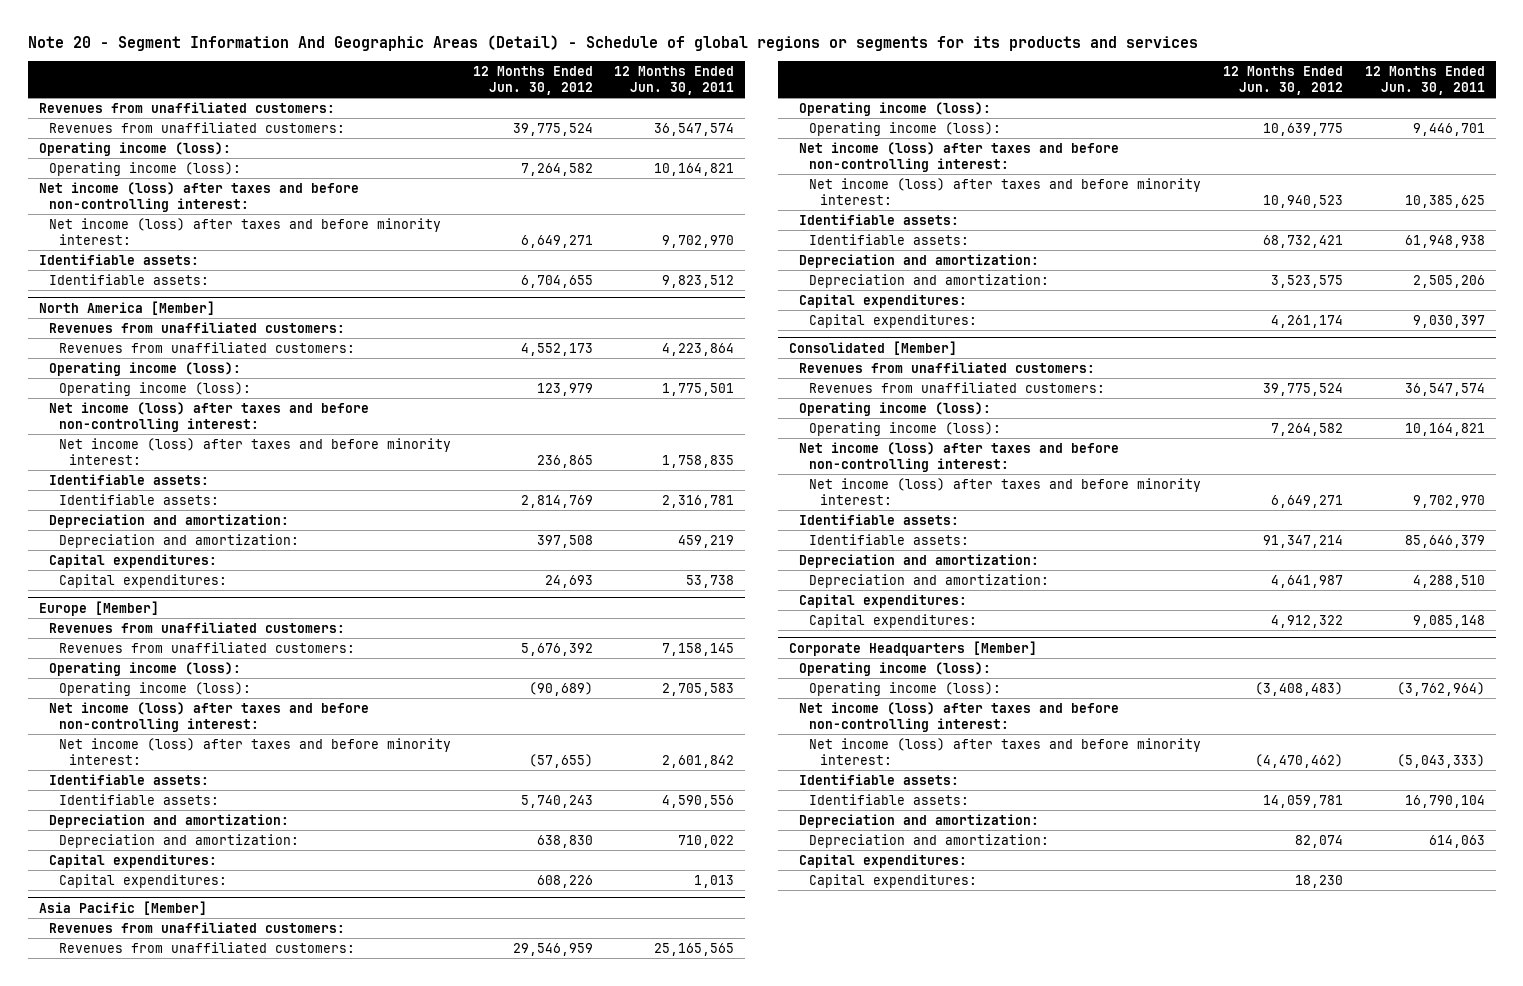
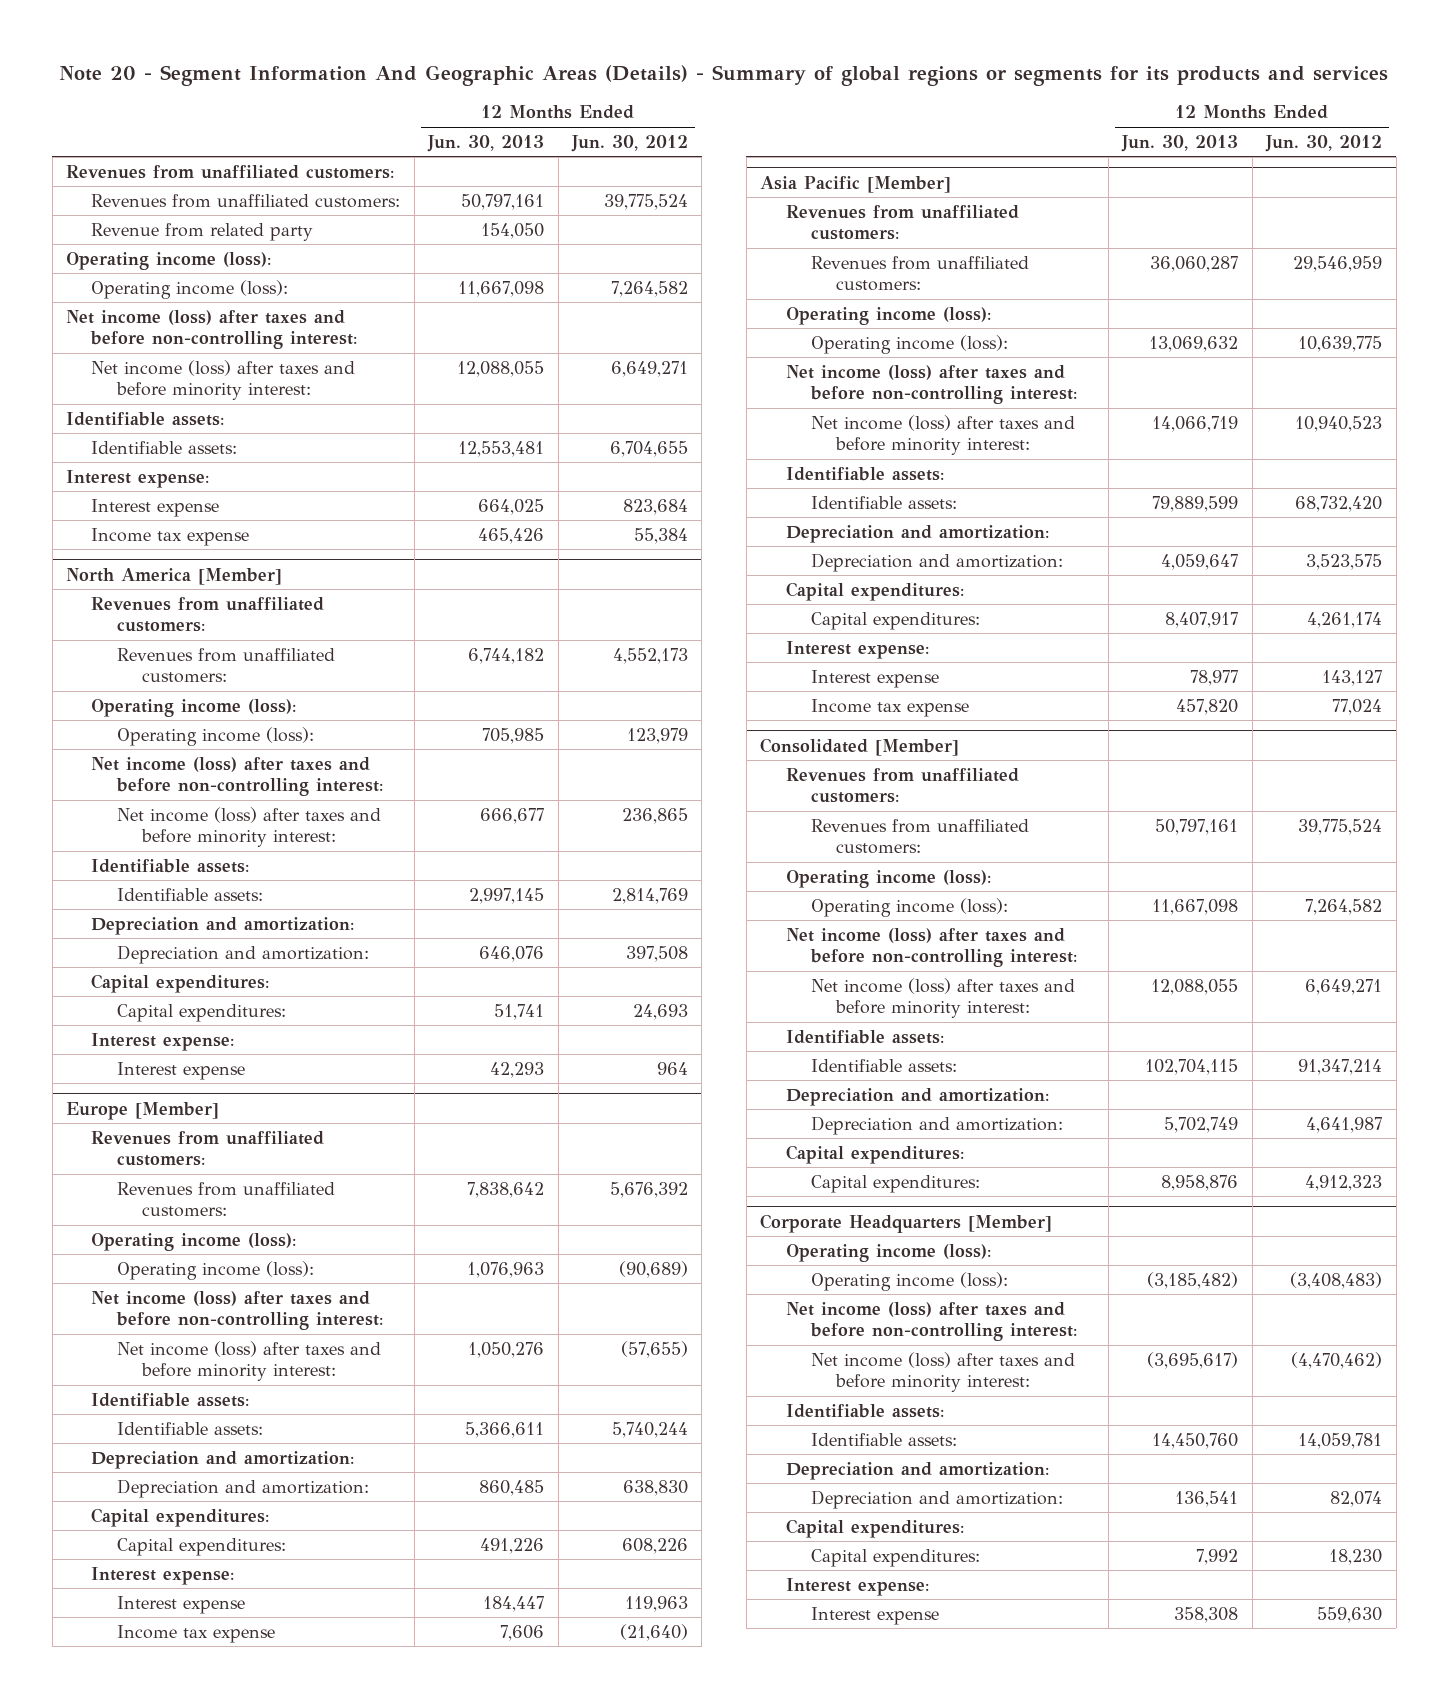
[27,35,1198,52] Note 20 - Segment Information And Geographic Areas (Detail) - Schedule of global regions or segments for its products and services -> [59,64,1389,86] Note 20 - Segment Information And Geographic Areas (Details) - Summary of global regions or segments for its products and services
[614,66,735,95] 12 Months Ended Jun. 30, 2011 -> none
none -> [427,134,545,152] Jun. 30, 2013
none -> [91,222,314,241] Revenue from related party
none -> [66,469,210,488] Interest expense:
none -> [91,498,220,517] Interest expense
none -> [91,527,250,546] Income tax expense
none -> [91,1032,235,1051] Interest expense:
none -> [116,1061,245,1080] Interest expense
[520,794,593,808] 5,740,243 -> [611,1421,688,1438] 5,740,244
none -> [91,1566,235,1585] Interest expense:
none -> [116,1595,245,1614] Interest expense
none -> [116,1624,275,1643] Income tax expense
[1263,234,1344,248] 68,732,421 -> [1295,495,1383,512] 68,732,420
none -> [785,640,929,659] Interest expense:
none -> [810,669,939,688] Interest expense
none -> [810,698,969,717] Income tax expense
[1271,614,1344,628] 4,912,322 -> [1305,1174,1383,1191] 4,912,323
none -> [785,1577,929,1596] Interest expense:
none -> [810,1606,939,1625] Interest expense

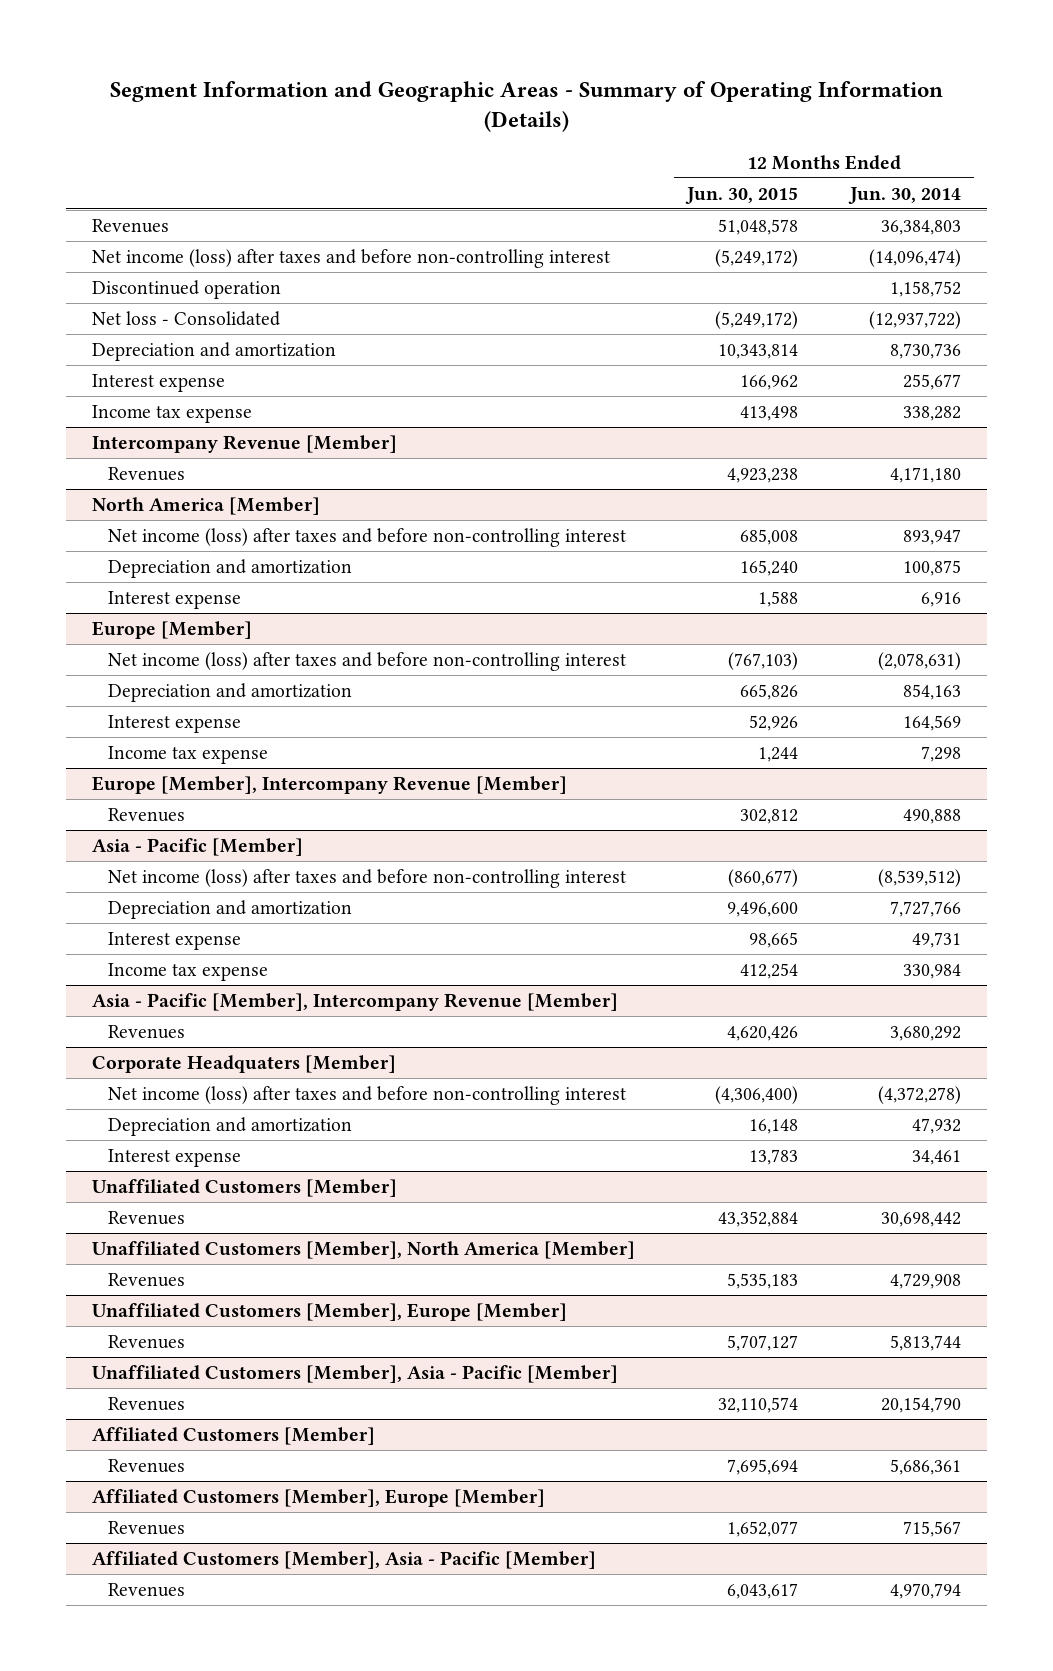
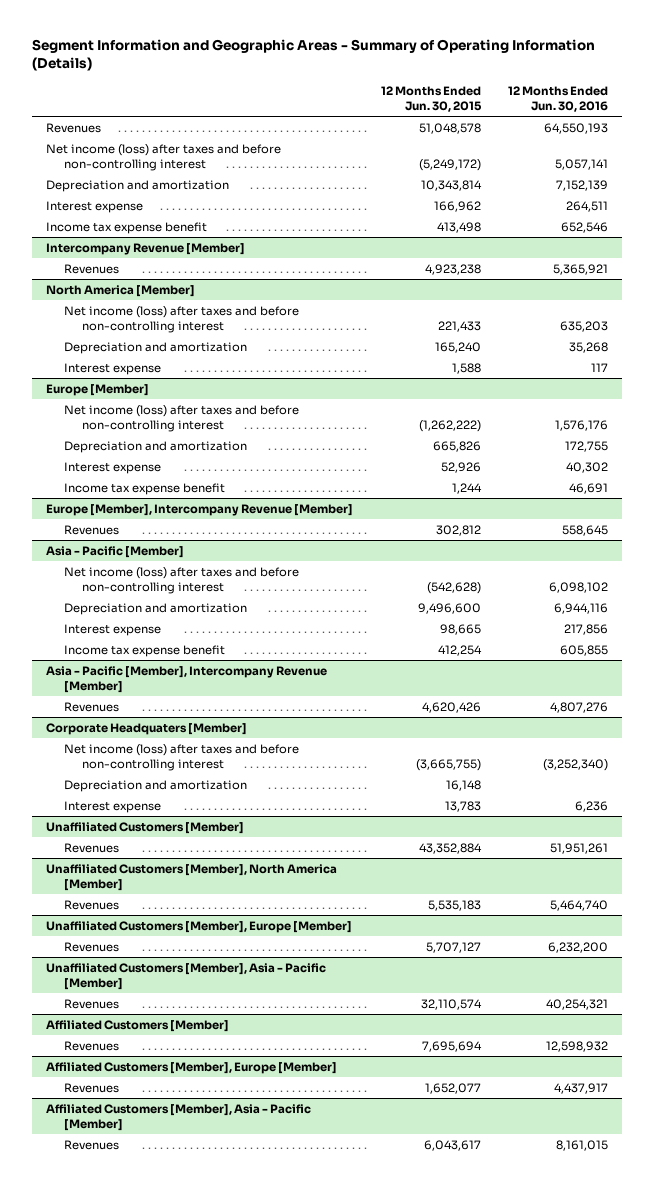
[847,186,961,204] Jun. 30, 2014 -> none
none -> [508,85,609,112] 12 Months Ended Jun. 30, 2016
[92,279,282,299] Discontinued operation -> none
[92,310,281,326] Net loss - Consolidated -> none
[92,404,253,423] Income tax expense -> [46,221,208,234] Income tax expense benefit
[740,528,799,545] 685,008 -> [437,320,481,332] 221,433
[728,651,799,670] (767,103) -> [418,419,481,432] (1,262,222)
[107,745,268,764] Income tax expense -> [64,482,226,495] Income tax expense benefit
[728,868,799,887] (860,677) -> [426,581,481,594] (542,628)
[107,962,268,981] Income tax expense -> [64,644,226,657] Income tax expense benefit
[715,1085,799,1104] (4,306,400) -> [415,758,481,771] (3,665,755)

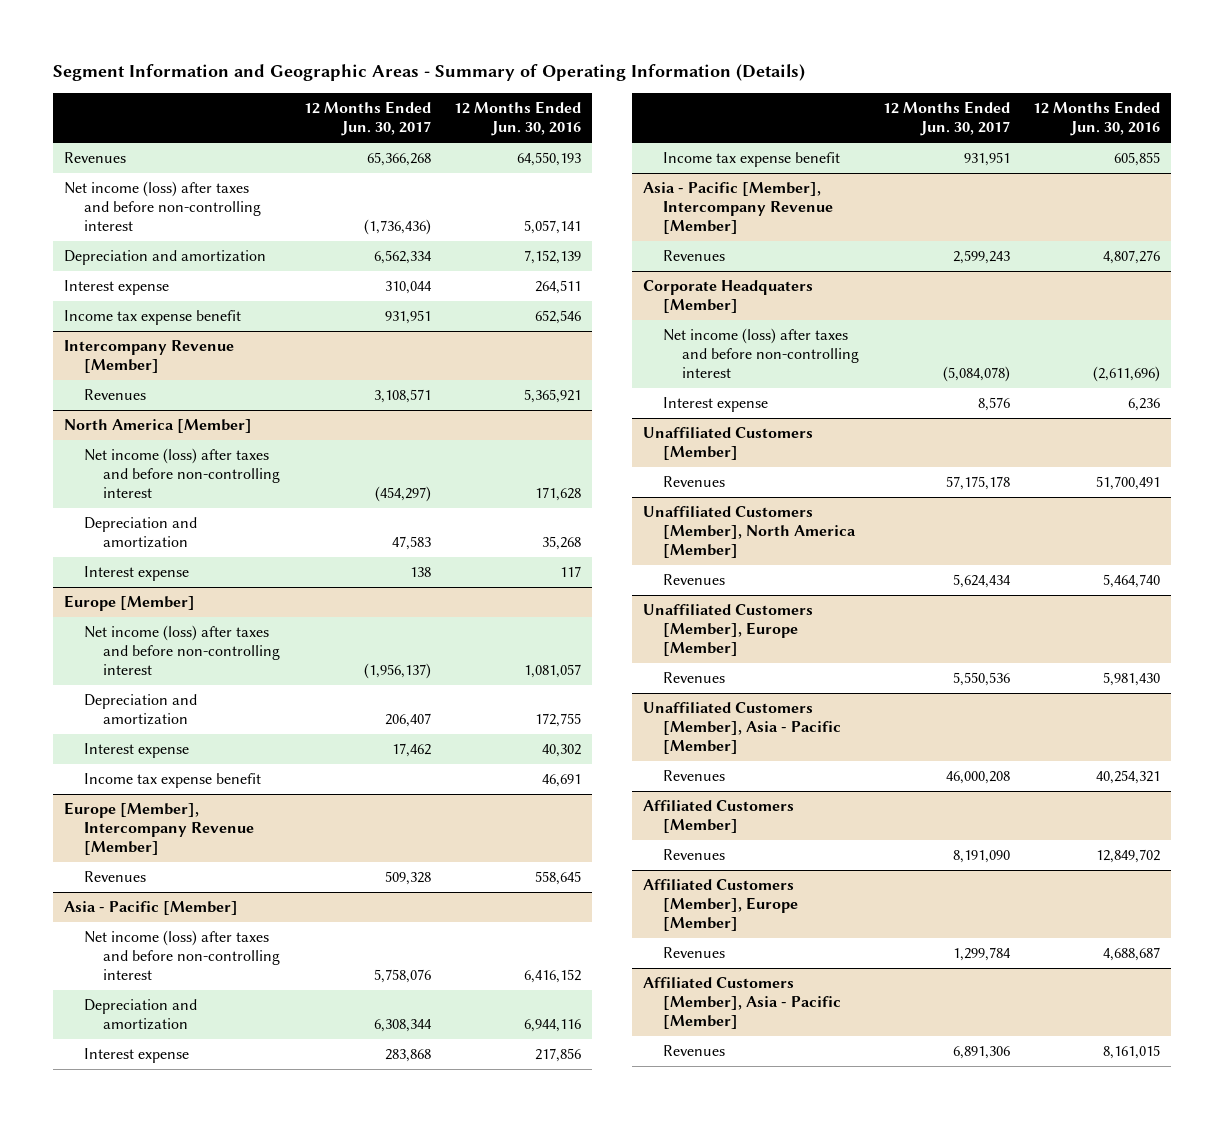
[380,85,482,112] 12 Months Ended Jun. 30, 2015 -> none
none -> [303,101,431,137] 12 Months Ended Jun. 30, 2017
[560,320,609,332] 635,203 -> [534,487,581,502] 171,628
[555,419,609,431] 1,576,176 -> [523,664,581,679] 1,081,057
[549,581,609,593] 6,098,102 -> [523,969,581,984] 6,416,152
[64,779,248,792] Depreciation and amortization -> none
[543,758,609,771] (3,252,340) -> [1092,366,1160,383] (2,611,696)
[550,842,609,854] 51,951,261 -> [1095,476,1160,491] 51,700,491
[548,941,609,953] 6,232,200 -> [1102,672,1160,687] 5,981,430
[546,1040,609,1052] 12,598,932 -> [1095,849,1160,864] 12,849,702
[554,1082,609,1094] 4,437,917 -> [1102,947,1160,962] 4,688,687

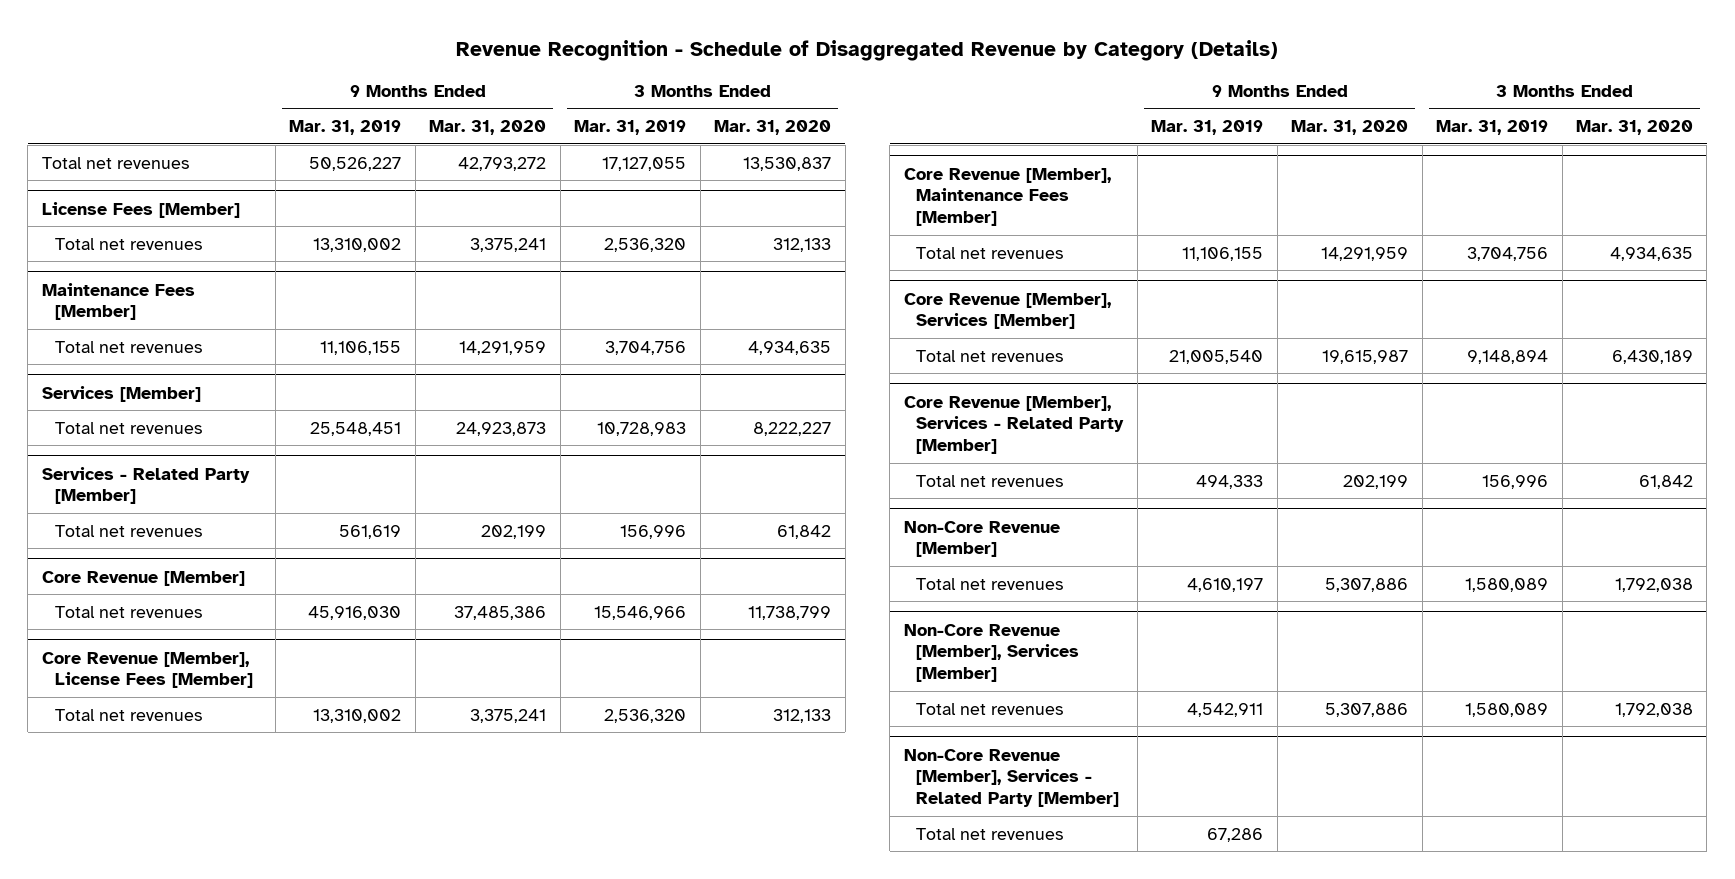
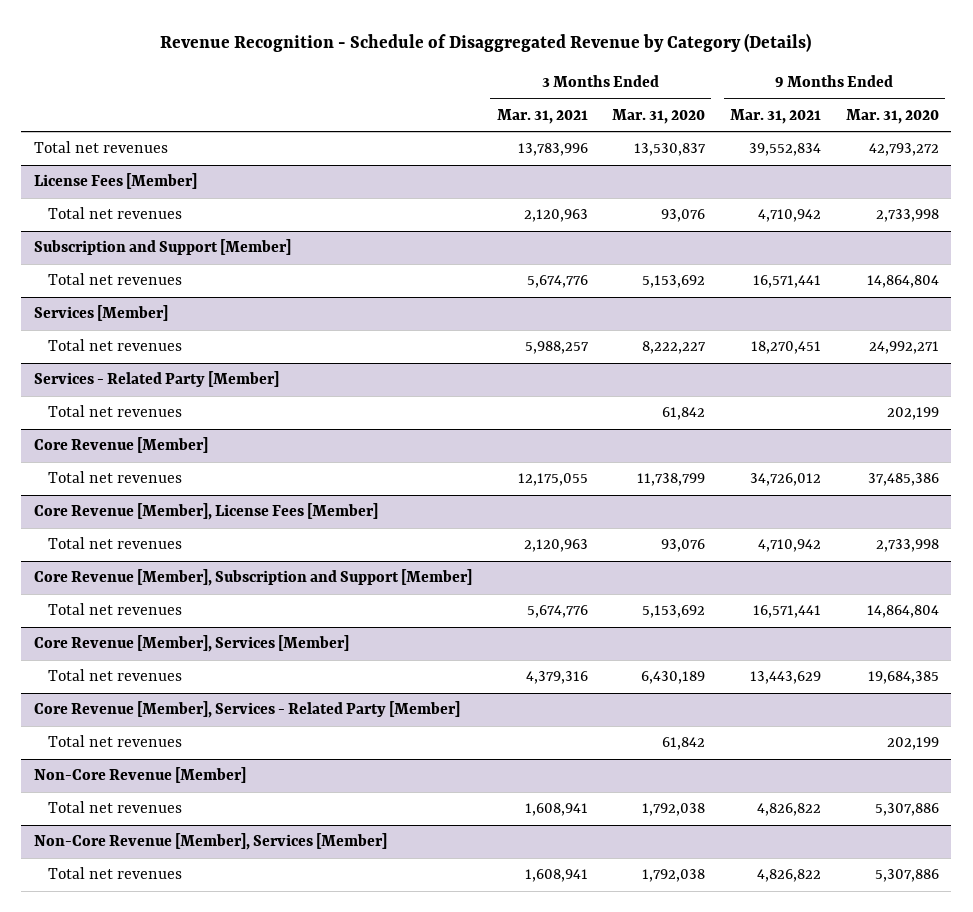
[289,120,402,136] Mar. 31, 2019 -> none
[574,120,687,136] Mar. 31, 2019 -> none
none -> [496,108,588,124] Mar. 31, 2021
none -> [730,108,822,124] Mar. 31, 2021
[41,282,195,321] Maintenance Fees [Member] -> none
[470,237,547,252] 3,375,241 -> [875,209,939,223] 2,733,998
[773,237,832,252] 312,133 -> [661,209,706,223] 93,076
none -> [33,239,291,256] Subscription and Support [Member]
[459,340,547,355] 14,291,959 -> [866,275,939,289] 14,864,804
[748,340,832,355] 4,934,635 -> [642,275,706,289] 5,153,692
[456,421,547,436] 24,923,873 -> [868,341,939,355] 24,992,271
[903,167,1111,227] Core Revenue [Member], Maintenance Fees [Member] -> none
[470,708,547,723] 3,375,241 -> [875,539,939,553] 2,733,998
[773,708,832,723] 312,133 -> [661,539,706,553] 93,076
none -> [33,569,472,587] Core Revenue [Member], Subscription and Support [Member]
[1321,246,1409,261] 14,291,959 -> [866,605,939,619] 14,864,804
[1610,246,1694,261] 4,934,635 -> [642,605,706,619] 5,153,692
[1322,349,1409,364] 19,615,987 -> [867,671,939,685] 19,684,385
[903,748,1120,808] Non-Core Revenue [Member], Services - Related Party [Member] -> none
[916,827,1064,840] Total net revenues -> none

